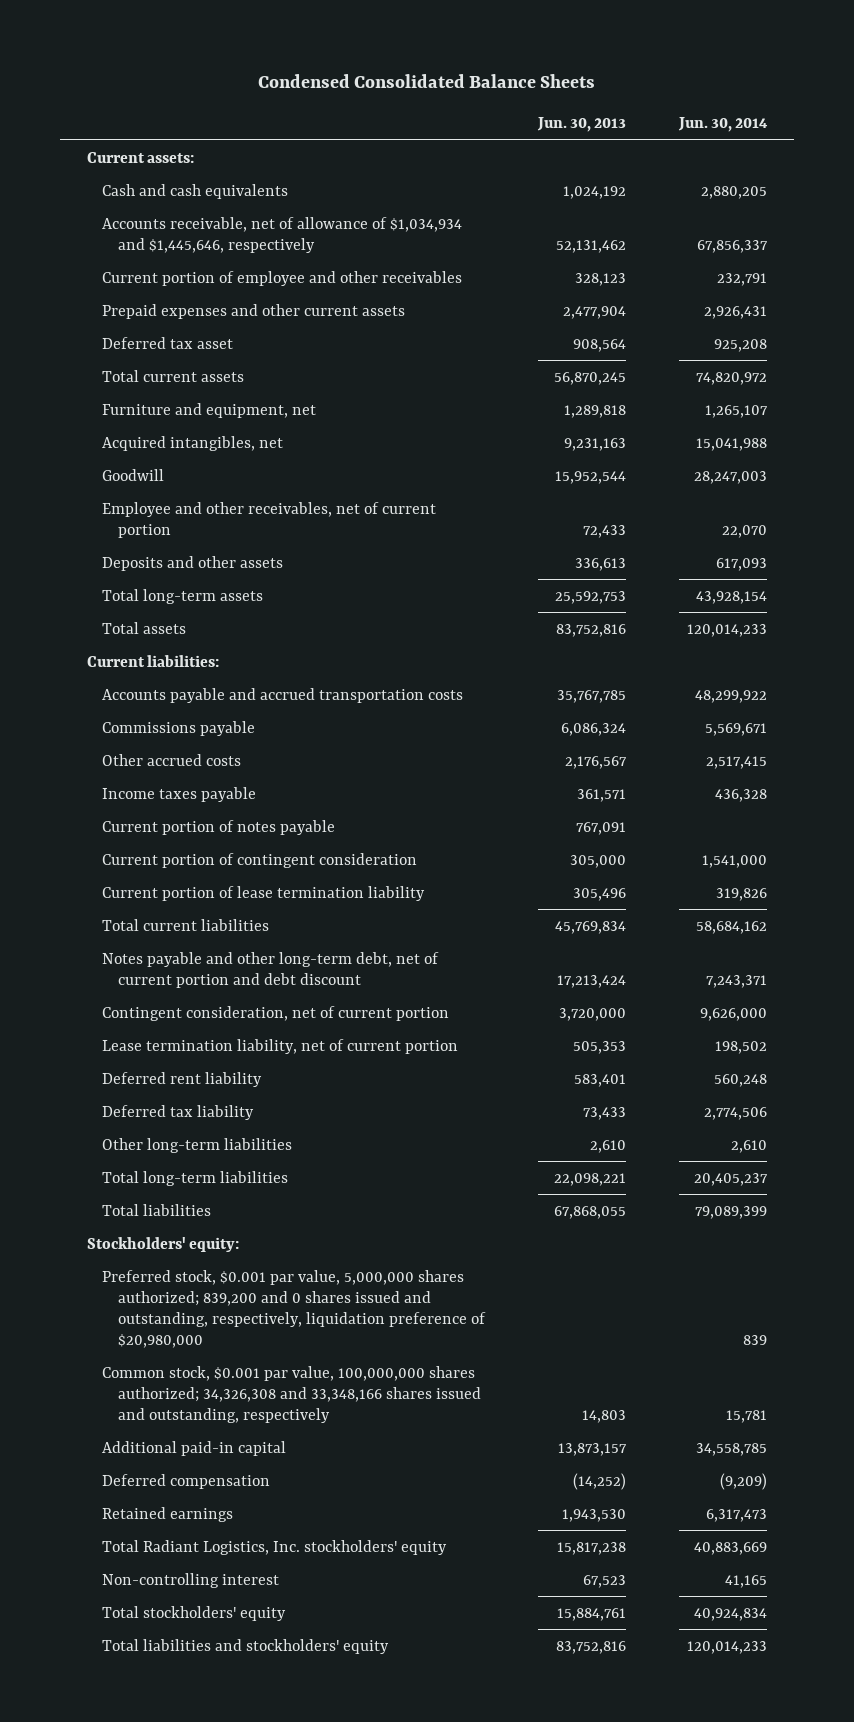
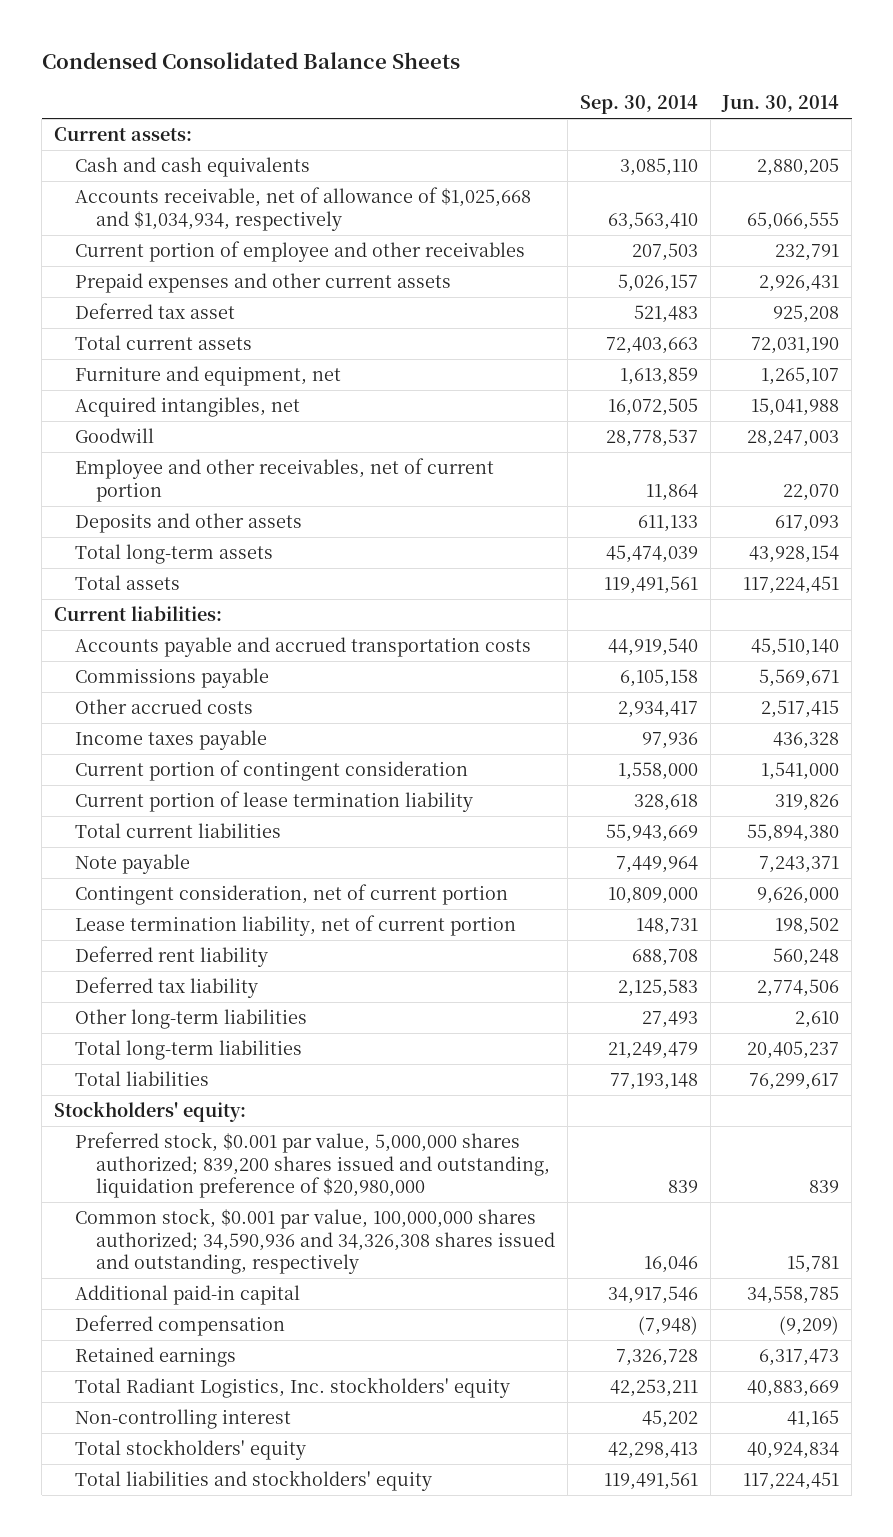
[537,117,627,133] Jun. 30, 2013 -> none
none -> [579,95,698,115] Sep. 30, 2014
[102,216,463,253] Accounts receivable, net of allowance of $1,034,934 and $1,445,646, respectively -> [74,187,531,231] Accounts receivable, net of allowance of $1,025,668 and $1,034,934, respectively
[697,239,769,253] 67,856,337 -> [747,211,840,230] 65,066,555
[696,371,768,385] 74,820,972 -> [751,337,840,355] 72,031,190
[687,623,768,637] 120,014,233 -> [743,576,840,595] 117,224,451
[695,689,768,703] 48,299,922 -> [751,638,840,657] 45,510,140
[102,819,336,835] Current portion of notes payable -> none
[696,920,768,934] 58,684,162 -> [747,824,840,843] 55,894,380
[102,951,440,988] Notes payable and other long-term debt, net of current portion and debt discount -> [74,854,190,875] Note payable
[695,1205,768,1219] 79,089,399 -> [749,1073,840,1091] 76,299,617
[102,1269,486,1348] Preferred stock, $0.001 par value, 5,000,000 shares authorized; 839,200 and 0 shares issued and outstanding, respectively, liquidation preference of $20,980,000 -> [74,1132,551,1199] Preferred stock, $0.001 par value, 5,000,000 shares authorized; 839,200 shares issued and outstanding, liquidation preference of $20,980,000
[102,1365,481,1423] Common stock, $0.001 par value, 100,000,000 shares authorized; 34,326,308 and 33,348,166 shares issued and outstanding, respectively -> [74,1208,556,1275] Common stock, $0.001 par value, 100,000,000 shares authorized; 34,590,936 and 34,326,308 shares issued and outstanding, respectively
[687,1640,768,1654] 120,014,233 -> [743,1472,840,1491] 117,224,451

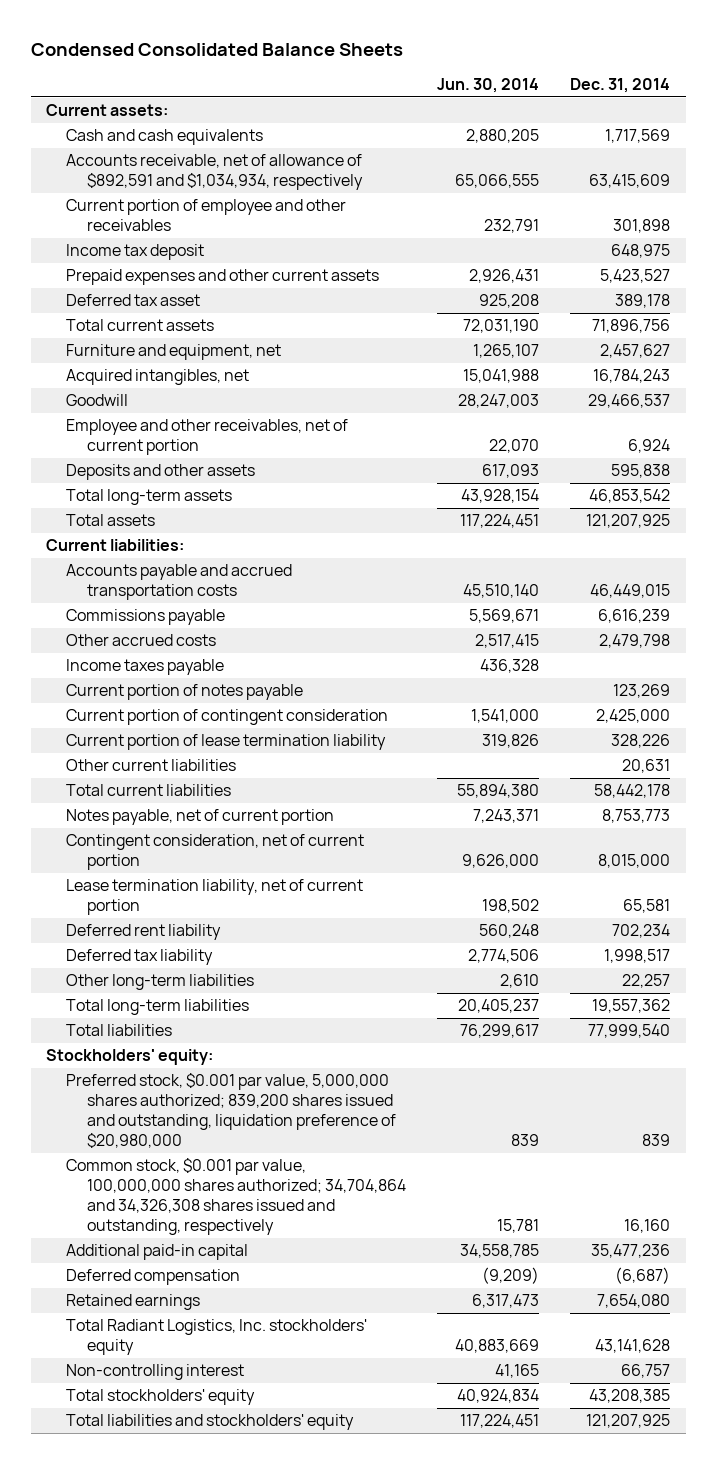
[579,95,698,115] Sep. 30, 2014 -> none
none -> [570,78,671,94] Dec. 31, 2014
[74,187,531,231] Accounts receivable, net of allowance of $1,025,668 and $1,034,934, respectively -> [66,154,363,191] Accounts receivable, net of allowance of $892,591 and $1,034,934, respectively
none -> [66,244,205,261] Income tax deposit
none -> [66,684,304,701] Current portion of notes payable
none -> [66,759,237,772] Other current liabilities
[74,854,190,875] Note payable -> [66,809,335,826] Notes payable, net of current portion
[74,1208,556,1275] Common stock, $0.001 par value, 100,000,000 shares authorized; 34,590,936 and 34,326,308 shares issued and outstanding, respectively -> [66,1158,406,1236] Common stock, $0.001 par value, 100,000,000 shares authorized; 34,704,864 and 34,326,308 shares issued and outstanding, respectively

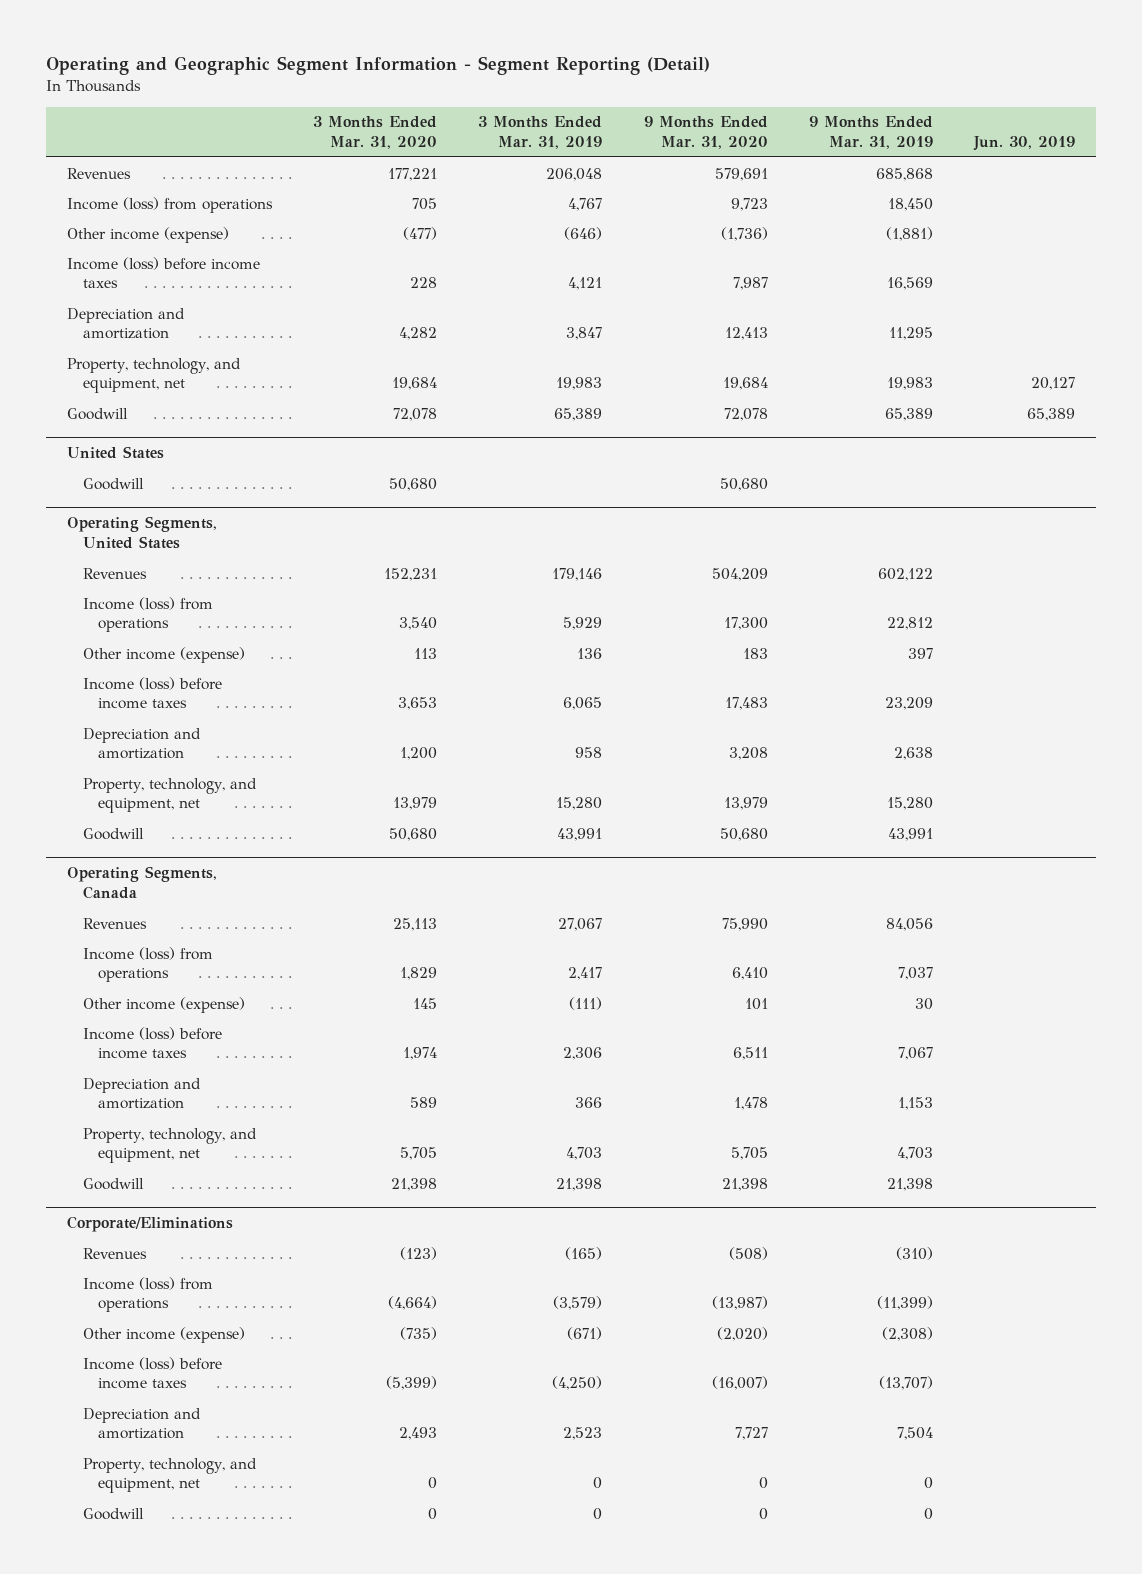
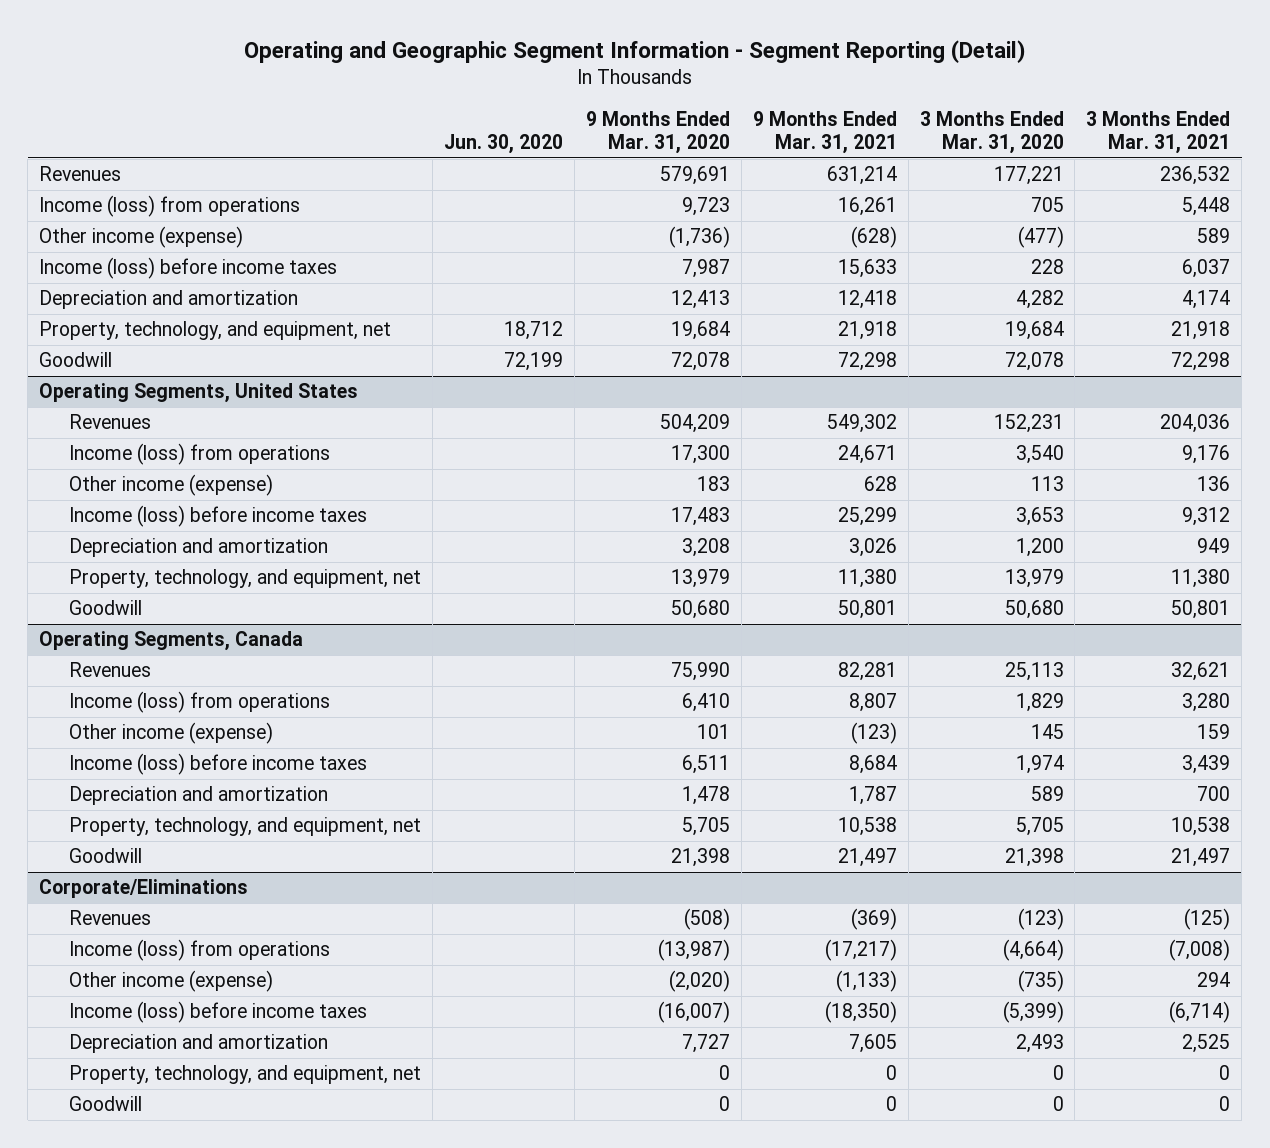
[478,116,603,149] 3 Months Ended Mar. 31, 2019 -> none
[808,116,933,149] 9 Months Ended Mar. 31, 2019 -> none
[973,135,1076,151] Jun. 30, 2019 -> none
none -> [444,134,564,155] Jun. 30, 2020
none -> [752,111,897,155] 9 Months Ended Mar. 31, 2021
none -> [1086,111,1231,155] 3 Months Ended Mar. 31, 2021
[66,446,164,460] United States -> none
[82,477,144,490] Goodwill -> none

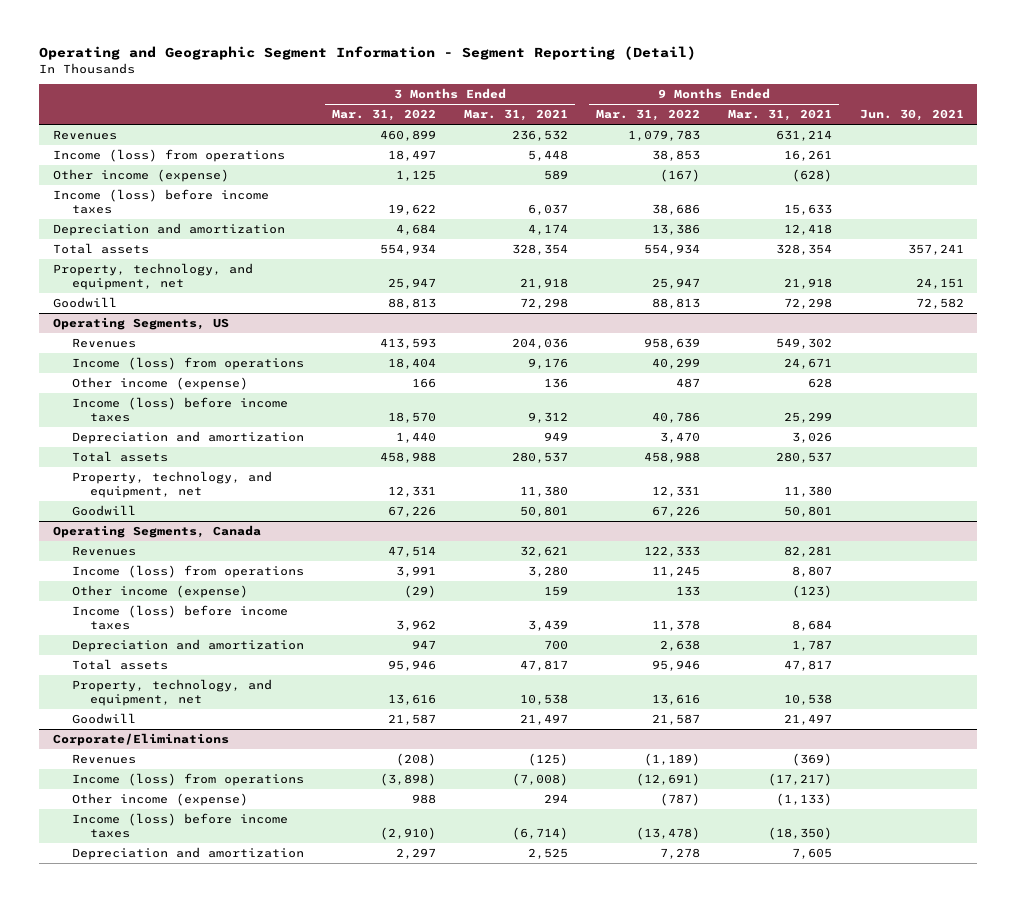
[444,134,564,155] Jun. 30, 2020 -> none
[586,111,731,155] 9 Months Ended Mar. 31, 2020 -> none
[919,111,1064,155] 3 Months Ended Mar. 31, 2020 -> none
none -> [331,109,436,122] Mar. 31, 2022
none -> [595,109,700,122] Mar. 31, 2022
none -> [859,109,964,122] Jun. 30, 2021
none -> [53,243,150,255] Total assets
[39,383,359,404] Operating Segments, United States -> none
none -> [53,317,230,331] Operating Segments, US
none -> [71,451,168,463] Total assets
none -> [71,659,168,671] Total assets
[69,1065,422,1085] Property, technology, and equipment, net -> none
[69,1096,143,1112] Goodwill -> none

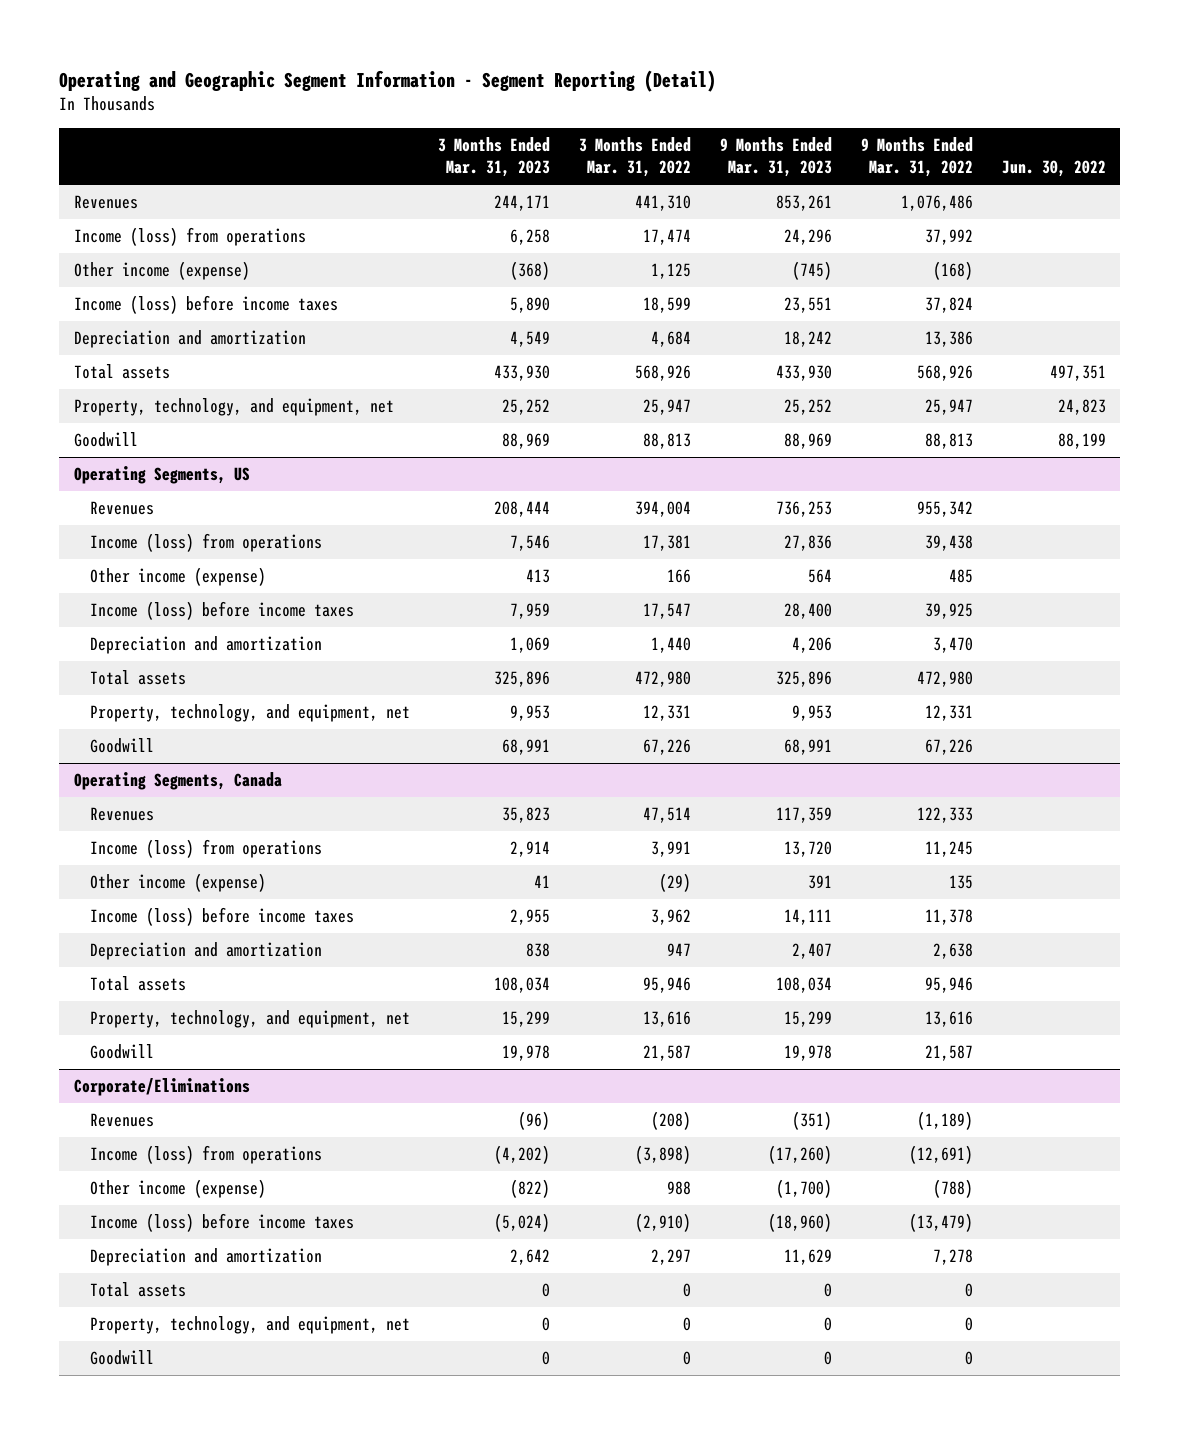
[463,109,568,122] Mar. 31, 2021 -> none
[727,109,832,122] Mar. 31, 2021 -> none
[859,109,964,122] Jun. 30, 2021 -> none
none -> [438,137,551,178] 3 Months Ended Mar. 31, 2023
none -> [719,137,832,178] 9 Months Ended Mar. 31, 2023
none -> [1001,160,1106,178] Jun. 30, 2022
[379,130,436,142] 460,899 -> [635,195,692,212] 441,310
[627,130,700,142] 1,079,783 -> [900,195,973,212] 1,076,486
[387,150,436,162] 18,497 -> [643,229,692,246] 17,474
[651,150,700,162] 38,853 -> [924,229,973,246] 37,992
[659,169,700,183] (167) -> [932,261,973,281] (168)
[387,203,436,215] 19,622 -> [643,297,692,314] 18,599
[651,203,700,215] 38,686 -> [924,297,973,314] 37,824
[379,244,436,256] 554,934 -> [635,365,692,382] 568,926
[643,244,700,256] 554,934 -> [916,365,973,382] 568,926
[379,338,436,350] 413,593 -> [635,501,692,518] 394,004
[643,338,700,350] 958,639 -> [916,501,973,518] 955,342
[387,358,436,370] 18,404 -> [643,535,692,552] 17,381
[651,358,700,370] 40,299 -> [924,535,973,552] 39,438
[675,378,700,389] 487 -> [948,569,973,584] 485
[387,411,436,423] 18,570 -> [643,603,692,620] 17,547
[651,411,700,423] 40,786 -> [924,603,973,620] 39,925
[379,452,436,464] 458,988 -> [635,671,692,688] 472,980
[643,452,700,464] 458,988 -> [916,671,973,688] 472,980
[675,586,700,597] 133 -> [948,875,973,890] 135
[659,793,700,807] (787) -> [932,1179,973,1199] (788)
[635,826,700,840] (13,478) -> [908,1213,973,1233] (13,479)
none -> [89,1282,186,1298] Total assets
none -> [89,1316,410,1335] Property, technology, and equipment, net
none -> [89,1350,154,1366] Goodwill

